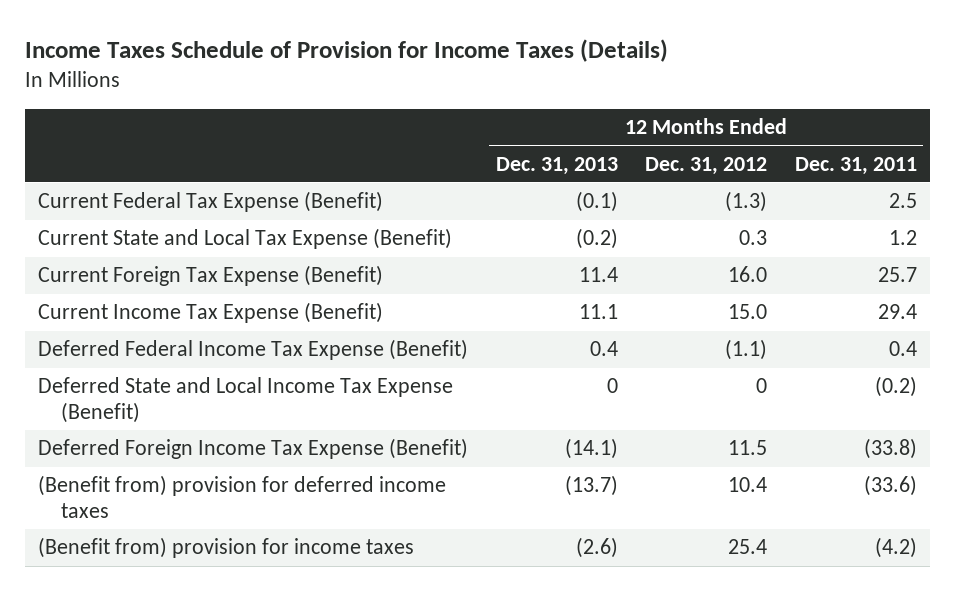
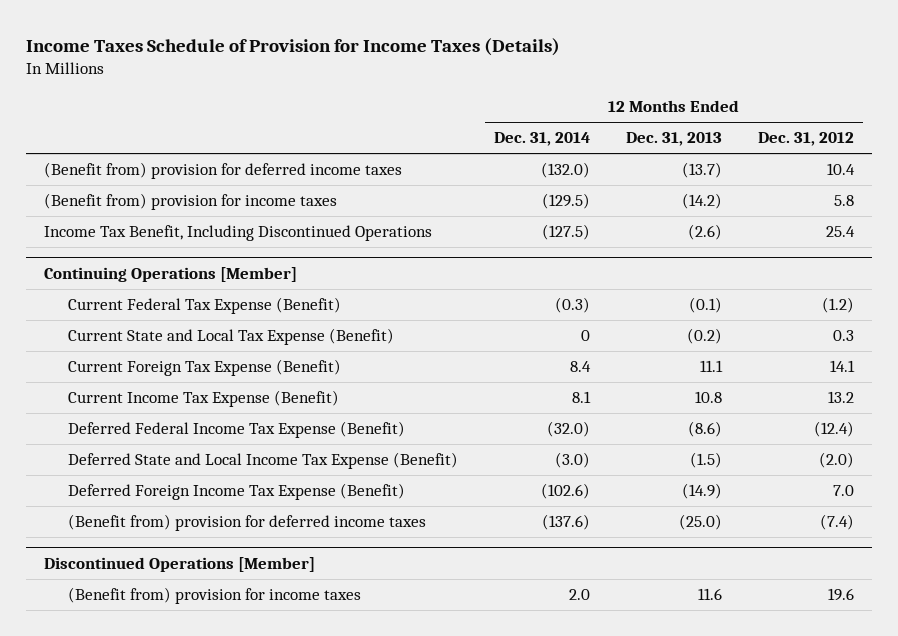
[794,156,917,175] Dec. 31, 2011 -> none
none -> [494,132,591,147] Dec. 31, 2014
[38,191,384,213] Current Federal Tax Expense (Benefit) -> none
[38,228,453,250] Current State and Local Tax Expense (Benefit) -> none
[38,265,384,287] Current Foreign Tax Expense (Benefit) -> none
[38,302,384,324] Current Income Tax Expense (Benefit) -> none
[38,339,469,361] Deferred Federal Income Tax Expense (Benefit) -> none
[38,377,454,423] Deferred State and Local Income Tax Expense (Benefit) -> none
[38,438,469,460] Deferred Foreign Income Tax Expense (Benefit) -> none
[575,537,618,559] (2.6) -> [681,193,722,210] (14.2)
[728,539,768,555] 25.4 -> [833,195,854,207] 5.8
none -> [44,225,433,242] Income Tax Benefit, Including Discontinued Operations
none -> [44,266,298,282] Continuing Operations [Member]
none -> [68,297,342,315] Current Federal Tax Expense (Benefit)
none -> [68,328,395,346] Current State and Local Tax Expense (Benefit)
none -> [68,359,342,377] Current Foreign Tax Expense (Benefit)
none -> [68,390,340,408] Current Income Tax Expense (Benefit)
none -> [68,421,406,439] Deferred Federal Income Tax Expense (Benefit)
none -> [68,452,459,470] Deferred State and Local Income Tax Expense (Benefit)
none -> [68,483,406,501] Deferred Foreign Income Tax Expense (Benefit)
none -> [68,514,427,532] (Benefit from) provision for deferred income taxes
none -> [44,556,316,572] Discontinued Operations [Member]
none -> [68,587,362,605] (Benefit from) provision for income taxes

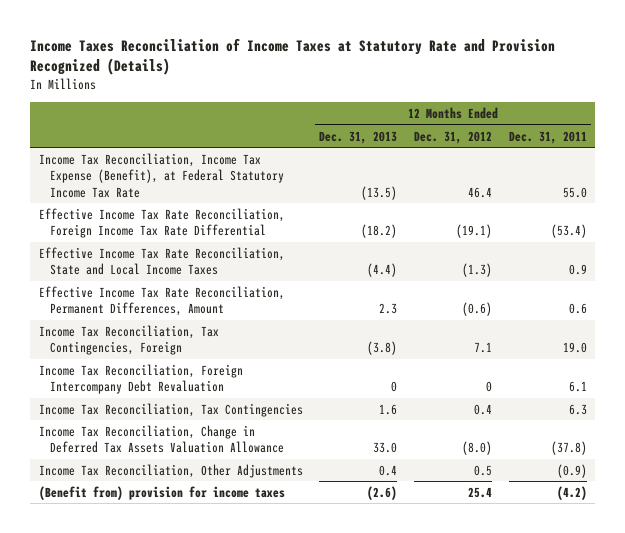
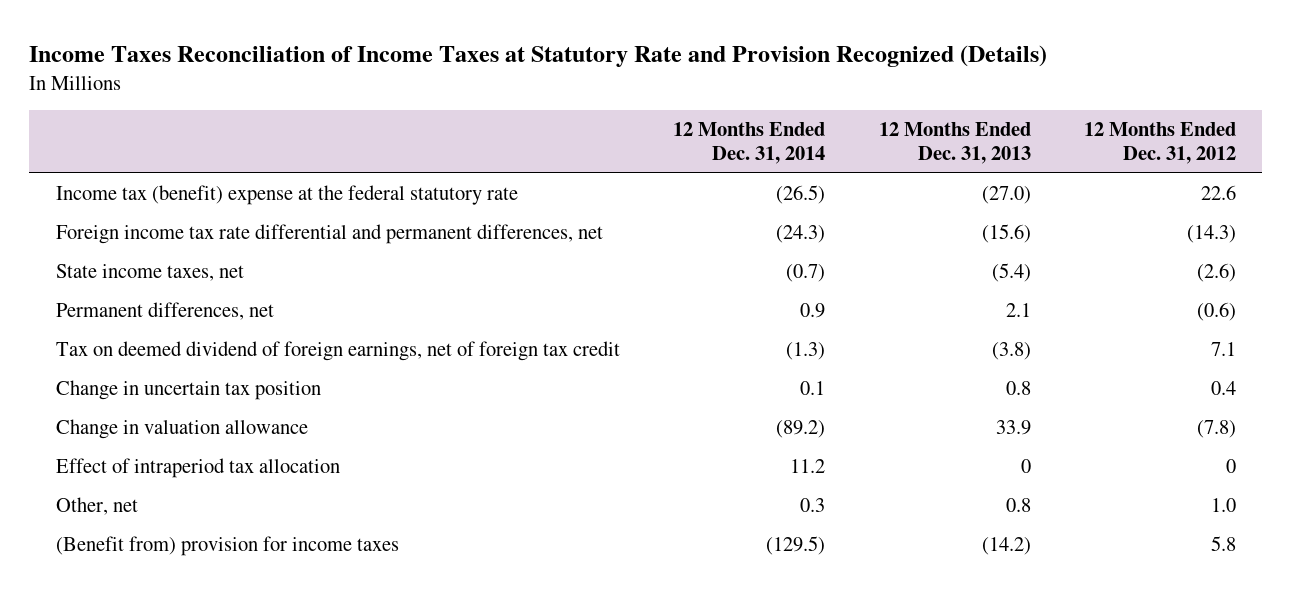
[508,130,587,144] Dec. 31, 2011 -> none
none -> [673,122,826,165] 12 Months Ended Dec. 31, 2014
[38,363,243,395] Income Tax Reconciliation, Foreign Intercompany Debt Revaluation -> none
[38,402,303,417] Income Tax Reconciliation, Tax Contingencies -> none
[38,463,303,478] Income Tax Reconciliation, Other Adjustments -> none
[38,152,285,198] Income Tax Reconciliation, Income Tax Expense (Benefit), at Federal Statutory Income Tax Rate -> [56,185,519,206] Income tax (benefit) expense at the federal statutory rate
[361,185,398,200] (13.5) -> [981,186,1031,205] (27.0)
[467,186,492,198] 46.4 -> [1200,185,1236,201] 22.6
[38,207,285,239] Effective Income Tax Rate Reconciliation, Foreign Income Tax Rate Differential -> [56,224,604,245] Foreign income tax rate differential and permanent differences, net
[361,224,398,239] (18.2) -> [981,224,1031,244] (15.6)
[455,224,492,239] (19.1) -> [1186,225,1236,244] (14.3)
[38,246,285,276] Effective Income Tax Rate Reconciliation, State and Local Income Taxes -> [56,264,245,282] State income taxes, net
[367,263,398,278] (4.4) -> [991,263,1031,283] (5.4)
[461,263,492,278] (1.3) -> [1196,263,1236,283] (2.6)
[38,285,285,317] Effective Income Tax Rate Reconciliation, Permanent Differences, Amount -> [56,302,275,321] Permanent differences, net
[379,303,398,315] 2.3 -> [1005,303,1031,318] 2.1
[38,324,219,356] Income Tax Reconciliation, Tax Contingencies, Foreign -> [56,341,621,362] Tax on deemed dividend of foreign earnings, net of foreign tax credit
none -> [56,380,322,401] Change in uncertain tax position
[38,424,285,454] Income Tax Reconciliation, Change in Deferred Tax Assets Valuation Allowance -> [56,419,309,440] Change in valuation allowance
[373,442,398,454] 33.0 -> [995,420,1031,436] 33.9
[461,441,492,456] (8.0) -> [1196,420,1236,439] (7.8)
none -> [56,458,341,479] Effect of intraperiod tax allocation
none -> [56,497,139,516] Other, net
[367,485,398,500] (2.6) -> [981,537,1031,556] (14.2)
[467,486,492,498] 25.4 -> [1210,536,1236,552] 5.8

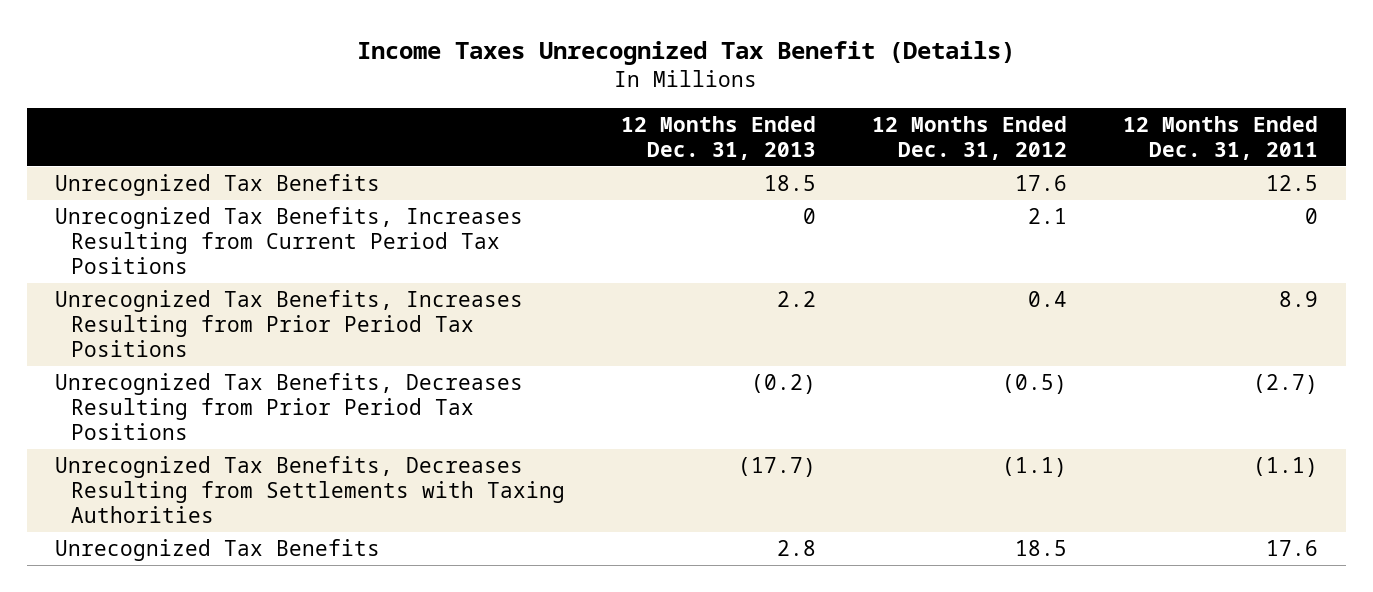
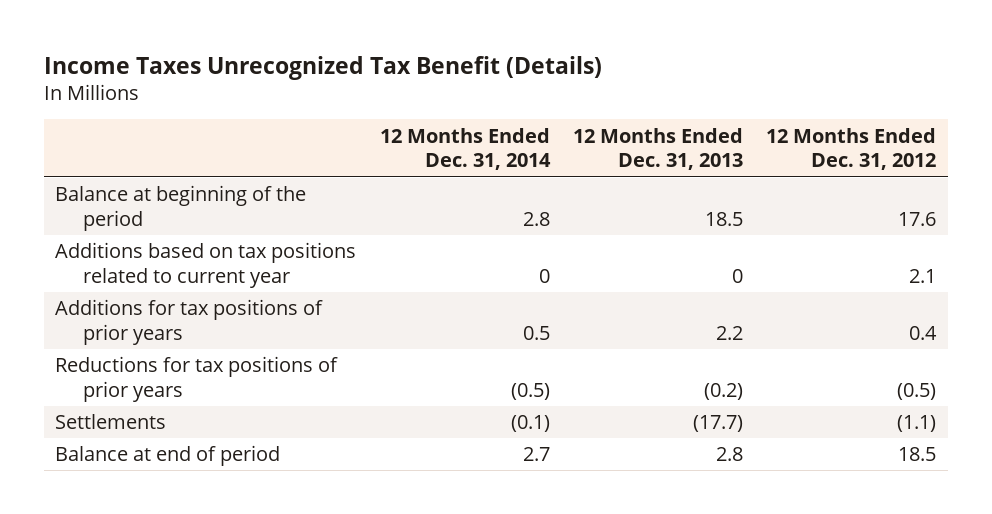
[1123,116,1319,160] 12 Months Ended Dec. 31, 2011 -> none
none -> [379,127,551,171] 12 Months Ended Dec. 31, 2014
[54,174,380,197] Unrecognized Tax Benefits -> [55,185,307,231] Balance at beginning of the period
[54,207,523,274] Unrecognized Tax Benefits, Increases Resulting from Current Period Tax Positions -> [55,242,357,288] Additions based on tax positions related to current year
[54,290,523,357] Unrecognized Tax Benefits, Increases Resulting from Prior Period Tax Positions -> [55,299,324,345] Additions for tax positions of prior years
[54,373,523,440] Unrecognized Tax Benefits, Decreases Resulting from Prior Period Tax Positions -> [55,356,339,402] Reductions for tax positions of prior years
[54,456,566,523] Unrecognized Tax Benefits, Decreases Resulting from Settlements with Taxing Authorities -> [55,414,167,430] Settlements
[54,539,380,562] Unrecognized Tax Benefits -> [55,445,281,467] Balance at end of period

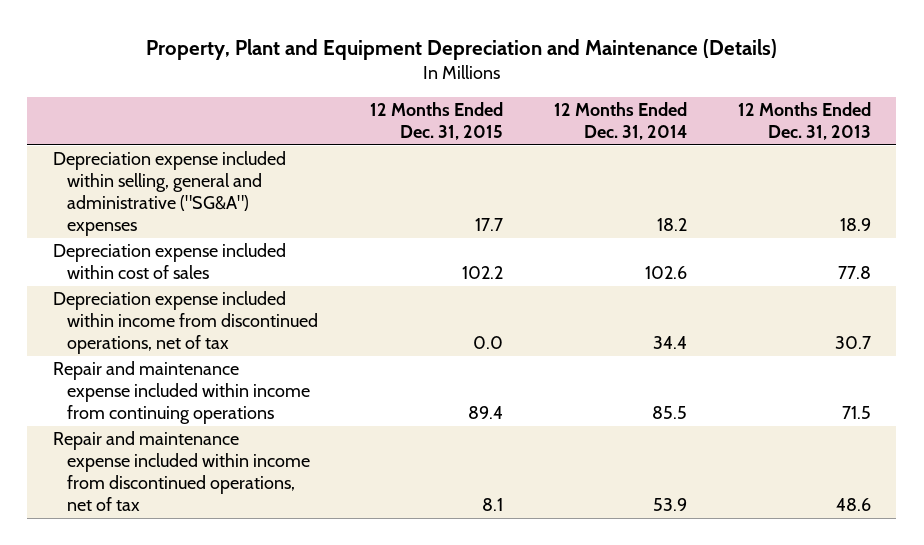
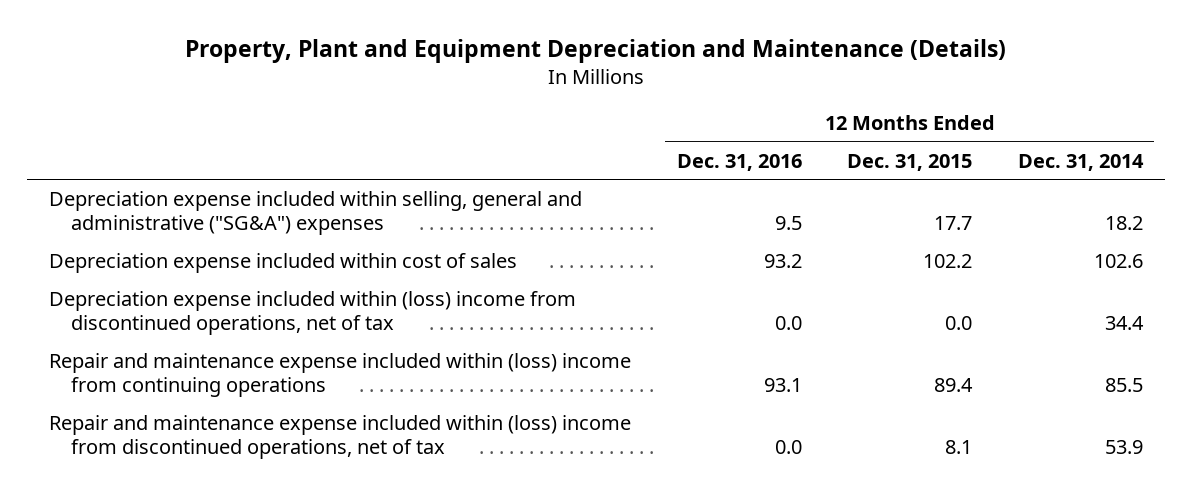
[737,102,871,140] 12 Months Ended Dec. 31, 2013 -> none
none -> [676,153,802,171] Dec. 31, 2016
[52,291,319,354] Depreciation expense included within income from discontinued operations, net of tax -> [49,291,577,336] Depreciation expense included within (loss) income from discontinued operations, net of tax
[52,361,311,424] Repair and maintenance expense included within income from continuing operations -> [49,353,632,398] Repair and maintenance expense included within (loss) income from continuing operations
[52,431,311,511] Repair and maintenance expense included within income from discontinued operations, net of tax -> [49,415,632,460] Repair and maintenance expense included within (loss) income from discontinued operations, net of tax

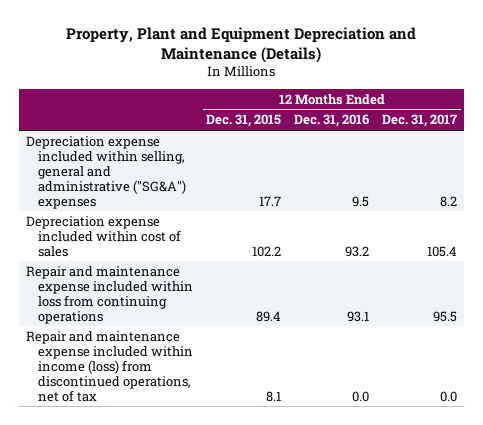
[1017,153,1144,171] Dec. 31, 2014 -> none
none -> [382,114,458,128] Dec. 31, 2017
[49,291,577,336] Depreciation expense included within (loss) income from discontinued operations, net of tax -> none
[49,353,632,398] Repair and maintenance expense included within (loss) income from continuing operations -> [25,265,193,324] Repair and maintenance expense included within loss from continuing operations
[49,415,632,460] Repair and maintenance expense included within (loss) income from discontinued operations, net of tax -> [25,330,193,402] Repair and maintenance expense included within income (loss) from discontinued operations, net of tax

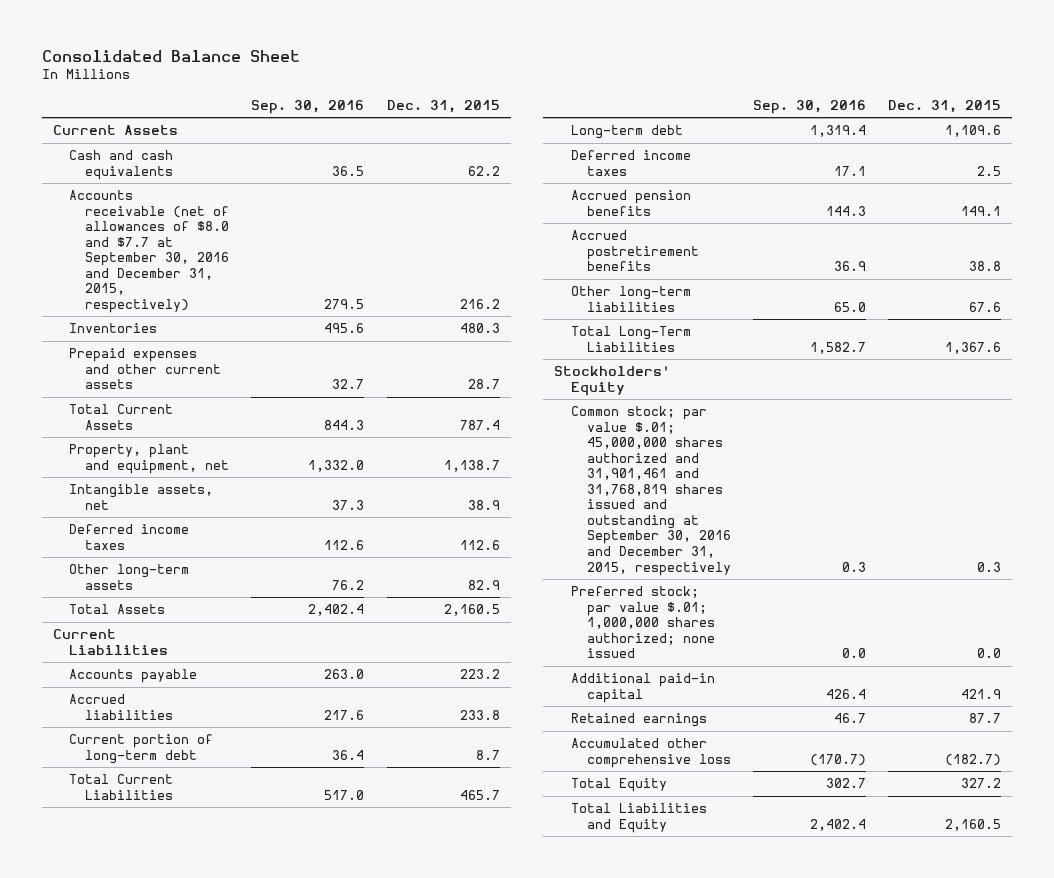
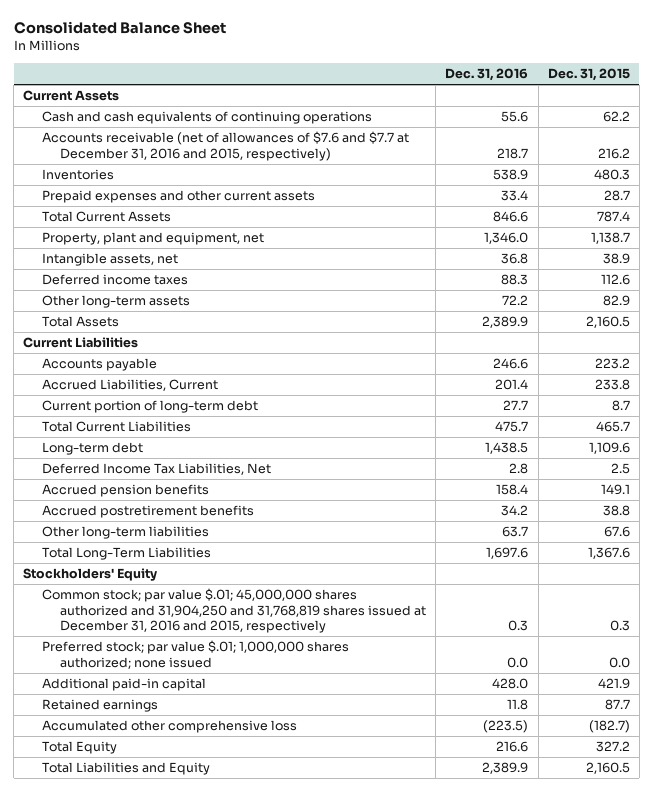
[251,99,365,114] Sep. 30, 2016 -> none
none -> [445,67,529,81] Dec. 31, 2016
[68,150,174,180] Cash and cash equivalents -> [41,111,372,125] Cash and cash equivalents of continuing operations
[68,190,230,313] Accounts receivable (net of allowances of $8.0 and $7.7 at September 30, 2016 and December 31, 2015, respectively) -> [41,131,409,161] Accounts receivable (net of allowances of $7.6 and $7.7 at December 31, 2016 and 2015, respectively)
[68,694,174,720] Accrued liabilities -> [41,379,218,392] Accrued Liabilities, Current
[570,150,691,176] Deferred income taxes -> [41,463,271,476] Deferred Income Tax Liabilities, Net
[570,406,731,576] Common stock; par value $.01; 45,000,000 shares authorized and 31,901,461 and 31,768,819 shares issued and outstanding at September 30, 2016 and December 31, 2015, respectively -> [41,588,427,634] Common stock; par value $.01; 45,000,000 shares authorized and 31,904,250 and 31,768,819 shares issued at December 31, 2016 and 2015, respectively

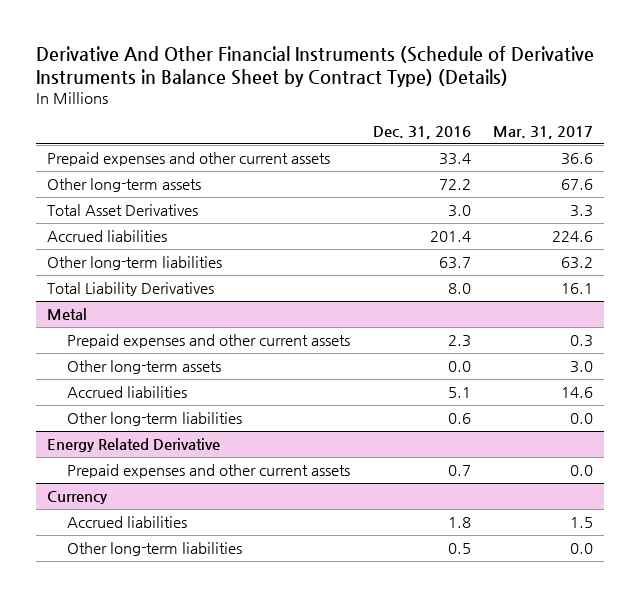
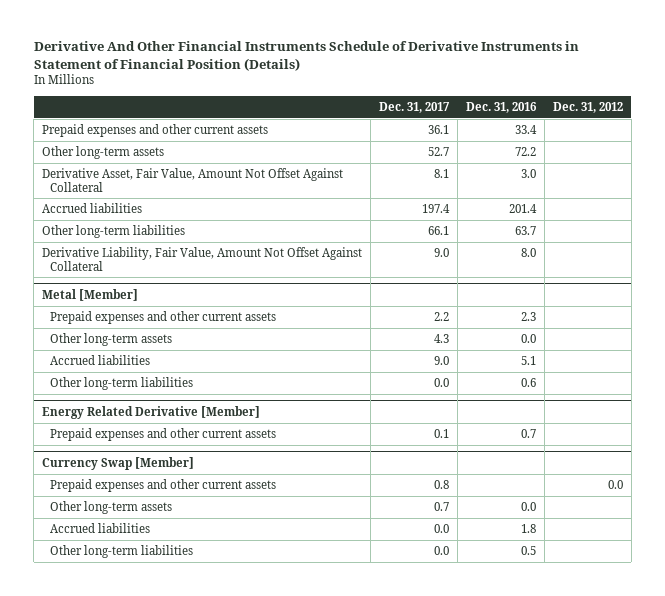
[36,45,595,87] Derivative And Other Financial Instruments (Schedule of Derivative Instruments in Balance Sheet by Contract Type) (Details) -> [33,41,579,72] Derivative And Other Financial Instruments Schedule of Derivative Instruments in Statement of Financial Position (Details)
[492,126,593,140] Mar. 31, 2017 -> none
none -> [378,101,450,113] Dec. 31, 2017
none -> [552,101,623,113] Dec. 31, 2012
[47,204,199,217] Total Asset Derivatives -> [42,168,344,192] Derivative Asset, Fair Value, Amount Not Offset Against Collateral
[47,282,215,297] Total Liability Derivatives -> [42,247,363,271] Derivative Liability, Fair Value, Amount Not Offset Against Collateral
[47,308,88,321] Metal -> [42,288,139,301] Metal [Member]
[47,438,221,453] Energy Related Derivative -> [42,405,261,419] Energy Related Derivative [Member]
[47,491,109,505] Currency -> [42,456,195,470] Currency Swap [Member]
none -> [50,479,277,493] Prepaid expenses and other current assets
none -> [50,501,173,515] Other long-term assets

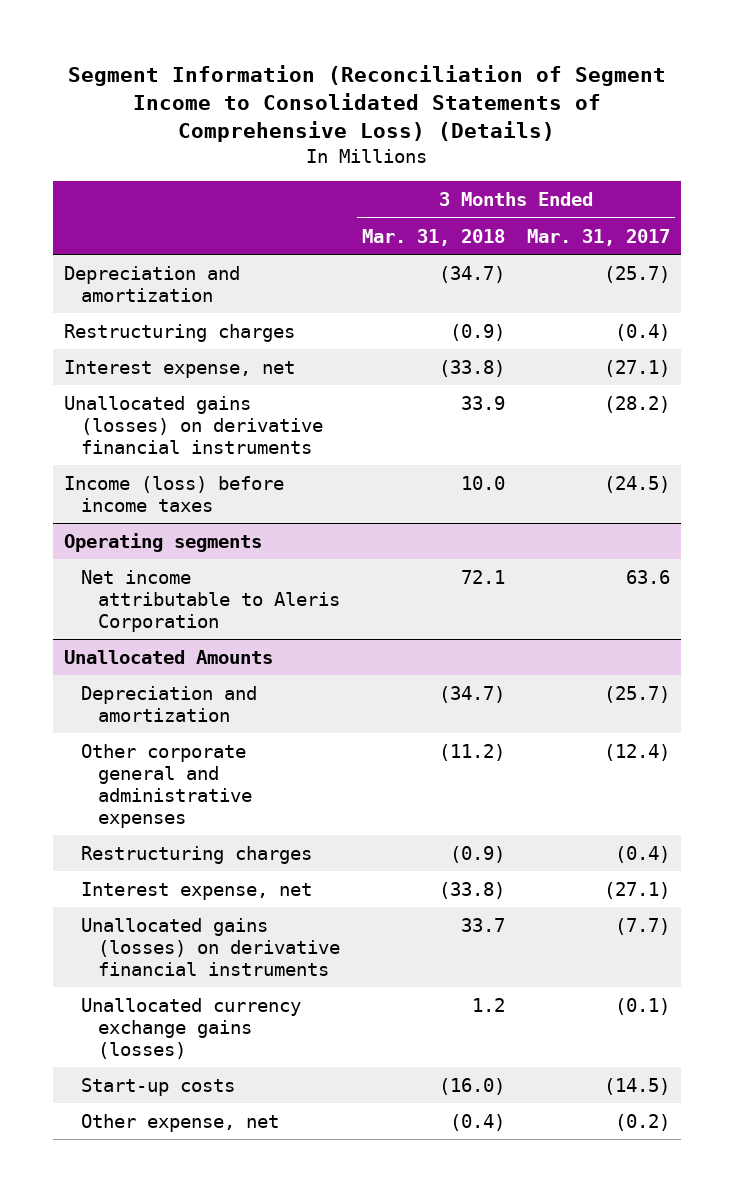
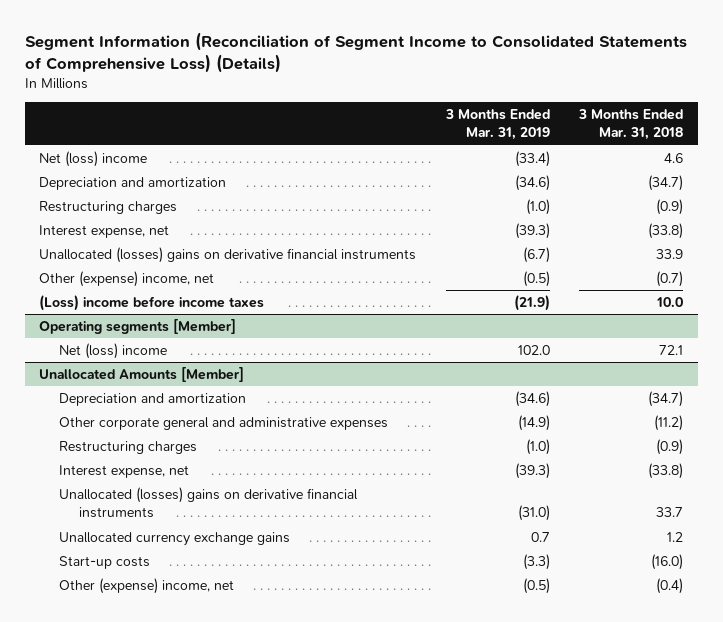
[526,228,670,246] Mar. 31, 2017 -> none
none -> [444,108,550,141] 3 Months Ended Mar. 31, 2019
none -> [39,150,148,167] Net (loss) income
[64,395,324,454] Unallocated gains (losses) on derivative financial instruments -> [39,246,417,263] Unallocated (losses) gains on derivative financial instruments
none -> [39,270,215,287] Other (expense) income, net
[64,475,285,512] Income (loss) before income taxes -> [39,294,265,311] (Loss) income before income taxes
[64,532,263,552] Operating segments -> [39,318,237,334] Operating segments [Member]
[81,569,341,632] Net income attributable to Aleris Corporation -> [59,342,168,359] Net (loss) income
[64,649,274,664] Unallocated Amounts -> [39,366,245,382] Unallocated Amounts [Member]
[81,917,341,976] Unallocated gains (losses) on derivative financial instruments -> [59,486,359,519] Unallocated (losses) gains on derivative financial instruments
[81,997,302,1059] Unallocated currency exchange gains (losses) -> [59,531,291,546] Unallocated currency exchange gains
[81,1113,280,1132] Other expense, net -> [59,577,235,594] Other (expense) income, net

